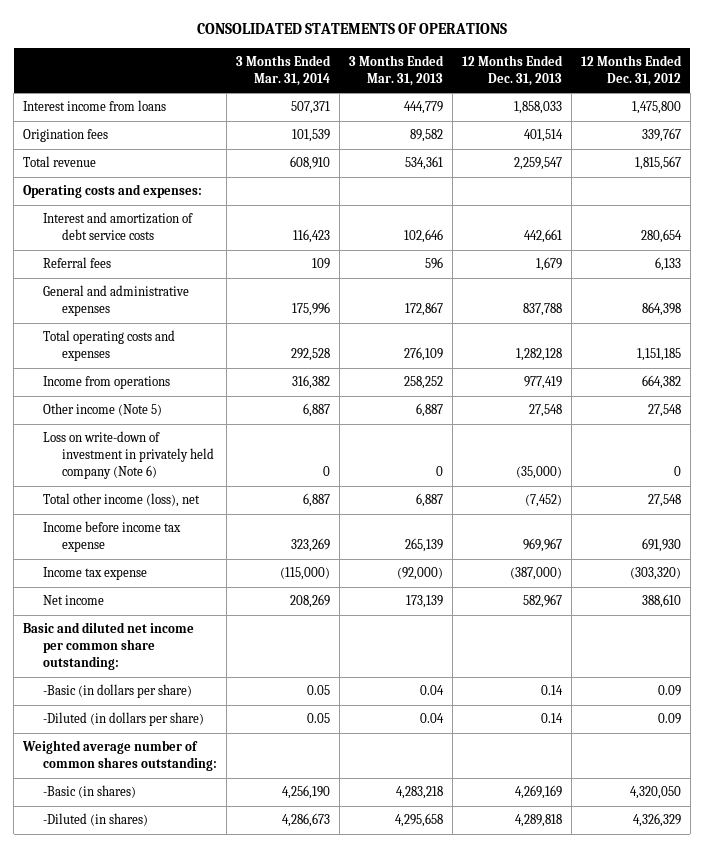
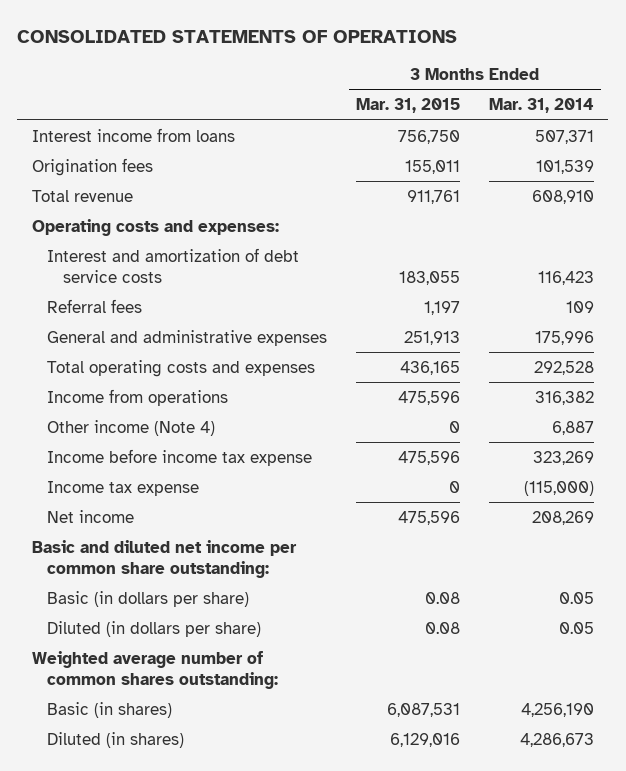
[348,54,444,86] 3 Months Ended Mar. 31, 2013 -> none
[461,54,563,86] 12 Months Ended Dec. 31, 2013 -> none
[580,54,682,86] 12 Months Ended Dec. 31, 2012 -> none
none -> [356,98,461,114] Mar. 31, 2015
[42,431,215,480] Loss on write-down of investment in privately held company (Note 6) -> none
[42,493,200,508] Total other income (loss), net -> none
[42,403,162,417] Other income (Note 5) -> [47,419,216,436] Other income (Note 4)
[42,684,192,699] -Basic (in dollars per share) -> [47,590,250,607] Basic (in dollars per share)
[42,712,204,727] -Diluted (in dollars per share) -> [47,620,262,637] Diluted (in dollars per share)
[42,785,136,799] -Basic (in shares) -> [47,701,173,718] Basic (in shares)
[42,813,148,827] -Diluted (in shares) -> [47,731,185,748] Diluted (in shares)

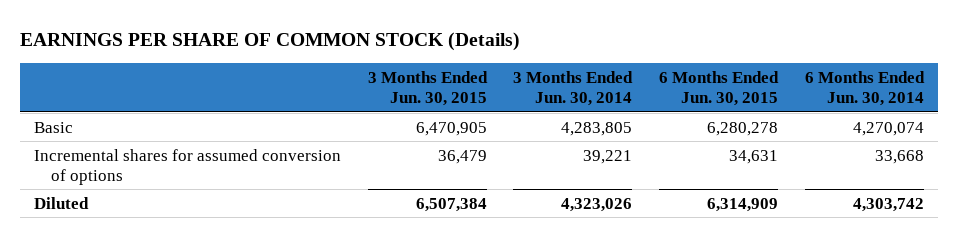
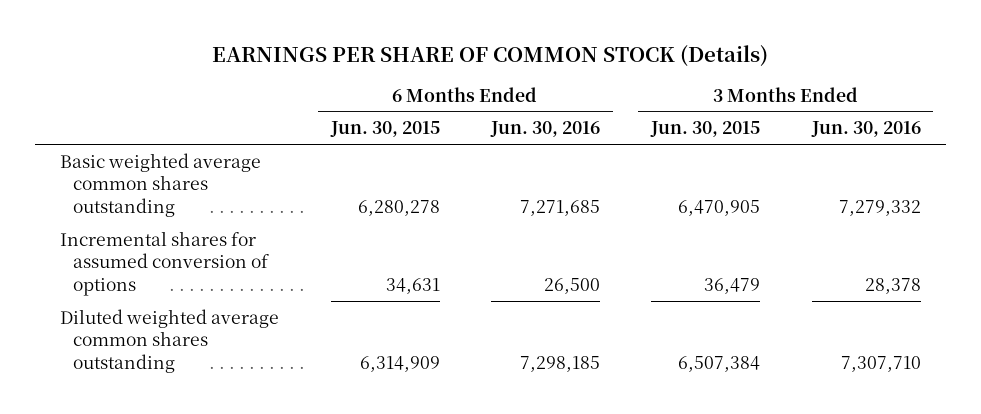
[513,70,634,106] 3 Months Ended Jun. 30, 2014 -> none
[805,70,926,106] 6 Months Ended Jun. 30, 2014 -> none
none -> [489,121,600,138] Jun. 30, 2016
none -> [810,121,921,138] Jun. 30, 2016
[33,121,73,133] Basic -> [60,152,262,218] Basic weighted average common shares outstanding
[33,196,89,209] Diluted -> [60,308,280,374] Diluted weighted average common shares outstanding

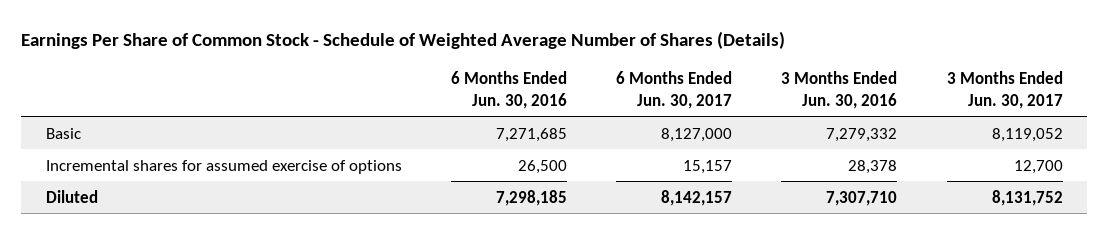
[212,45,769,68] EARNINGS PER SHARE OF COMMON STOCK (Details) -> [20,31,785,50] Earnings Per Share of Common Stock - Schedule of Weighted Average Number of Shares (Details)
[329,121,440,138] Jun. 30, 2015 -> none
[650,121,761,138] Jun. 30, 2015 -> none
none -> [616,71,733,109] 6 Months Ended Jun. 30, 2017
none -> [946,71,1063,109] 3 Months Ended Jun. 30, 2017
[60,152,262,218] Basic weighted average common shares outstanding -> [45,127,81,139] Basic
[60,230,269,297] Incremental shares for assumed conversion of options -> [45,159,402,174] Incremental shares for assumed exercise of options
[60,308,280,374] Diluted weighted average common shares outstanding -> [45,189,98,203] Diluted

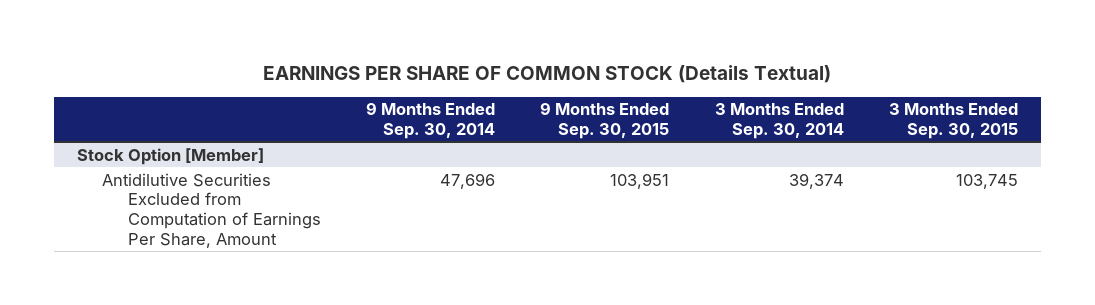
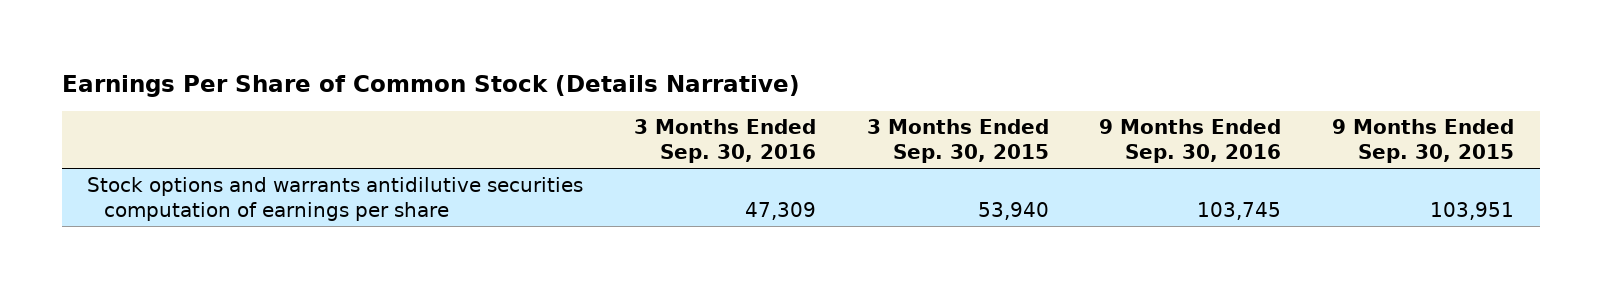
[263,64,832,83] EARNINGS PER SHARE OF COMMON STOCK (Details Textual) -> [61,75,800,98] Earnings Per Share of Common Stock (Details Narrative)
[365,102,495,139] 9 Months Ended Sep. 30, 2014 -> none
[714,103,844,139] 3 Months Ended Sep. 30, 2014 -> none
none -> [634,119,817,164] 3 Months Ended Sep. 30, 2016
none -> [1099,119,1282,164] 9 Months Ended Sep. 30, 2016
[76,147,264,165] Stock Option [Member] -> none
[102,172,321,248] Antidilutive Securities Excluded from Computation of Earnings Per Share, Amount -> [87,176,584,221] Stock options and warrants antidilutive securities computation of earnings per share
[955,173,1018,189] 103,745 -> [977,201,1049,220] 53,940

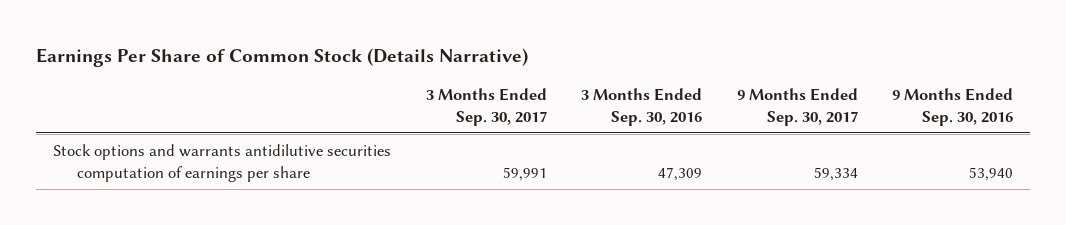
[866,119,1049,164] 3 Months Ended Sep. 30, 2015 -> none
[1332,119,1515,164] 9 Months Ended Sep. 30, 2015 -> none
none -> [425,88,547,126] 3 Months Ended Sep. 30, 2017
none -> [736,88,858,126] 9 Months Ended Sep. 30, 2017
[1197,201,1282,220] 103,745 -> [968,166,1013,181] 53,940

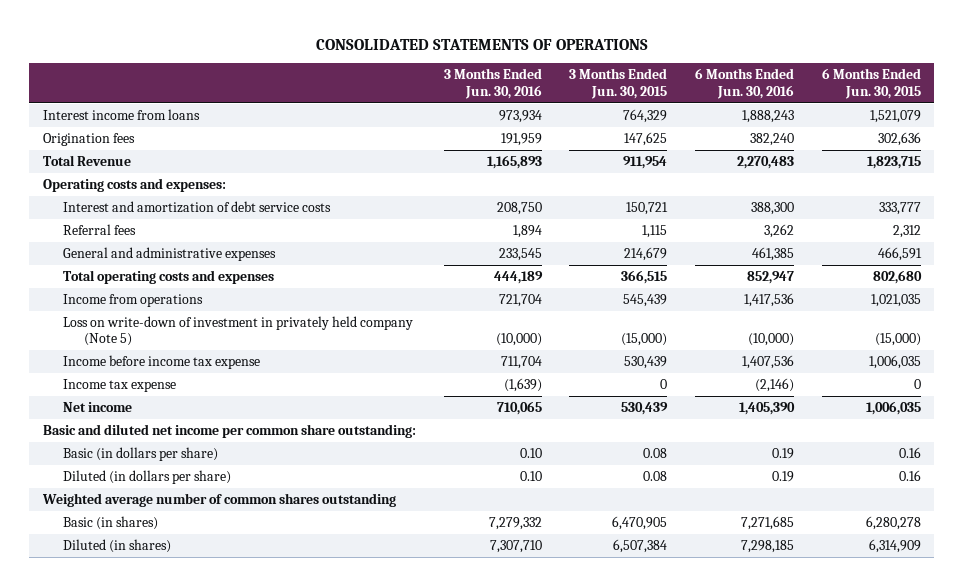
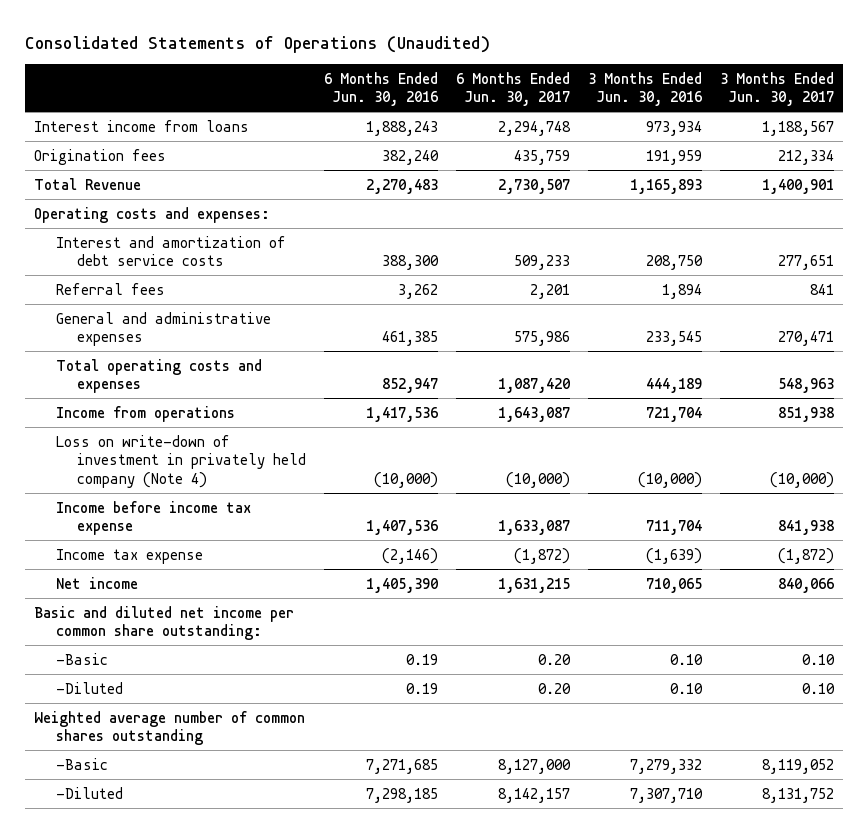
[315,38,648,50] CONSOLIDATED STATEMENTS OF OPERATIONS -> [25,35,491,53] Consolidated Statements of Operations (Unaudited)
[569,68,668,99] 3 Months Ended Jun. 30, 2015 -> none
[821,68,921,99] 6 Months Ended Jun. 30, 2015 -> none
none -> [456,71,571,107] 6 Months Ended Jun. 30, 2017
none -> [720,71,835,107] 3 Months Ended Jun. 30, 2017
[63,315,414,347] Loss on write-down of investment in privately held company (Note 5) -> [55,434,307,489] Loss on write-down of investment in privately held company (Note 4)
[63,446,219,461] Basic (in dollars per share) -> [55,652,108,665] -Basic
[63,469,232,484] Diluted (in dollars per share) -> [55,681,123,694] -Diluted
[63,515,159,530] Basic (in shares) -> [55,757,108,770] -Basic
[63,538,172,553] Diluted (in shares) -> [55,786,123,799] -Diluted

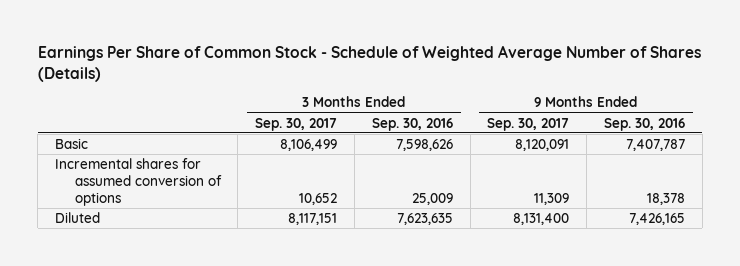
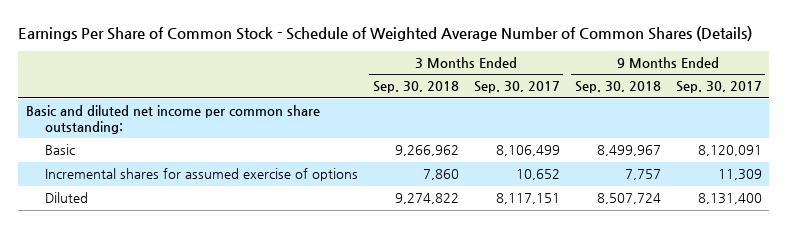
[37,45,701,83] Earnings Per Share of Common Stock - Schedule of Weighted Average Number of Shares (Details) -> [18,25,753,41] Earnings Per Share of Common Stock - Schedule of Weighted Average Number of Common Shares (Details)
[371,117,453,131] Sep. 30, 2016 -> none
[603,117,685,131] Sep. 30, 2016 -> none
none -> [372,81,459,94] Sep. 30, 2018
none -> [574,81,661,94] Sep. 30, 2018
none -> [25,105,320,134] Basic and diluted net income per common share outstanding:
[54,157,222,206] Incremental shares for assumed conversion of options -> [45,168,359,182] Incremental shares for assumed exercise of options

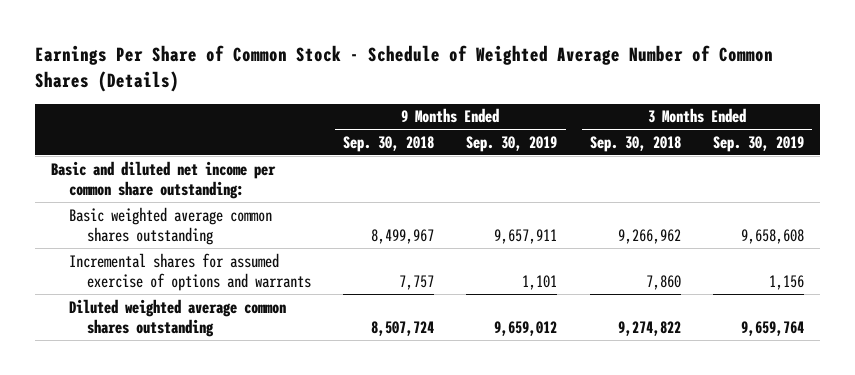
[473,81,560,94] Sep. 30, 2017 -> none
[675,81,762,94] Sep. 30, 2017 -> none
none -> [466,135,558,152] Sep. 30, 2019
none -> [713,135,805,152] Sep. 30, 2019
[45,144,76,156] Basic -> [69,206,273,246] Basic weighted average common shares outstanding
[45,168,359,182] Incremental shares for assumed exercise of options -> [69,252,311,292] Incremental shares for assumed exercise of options and warrants
[45,192,89,204] Diluted -> [69,298,287,338] Diluted weighted average common shares outstanding

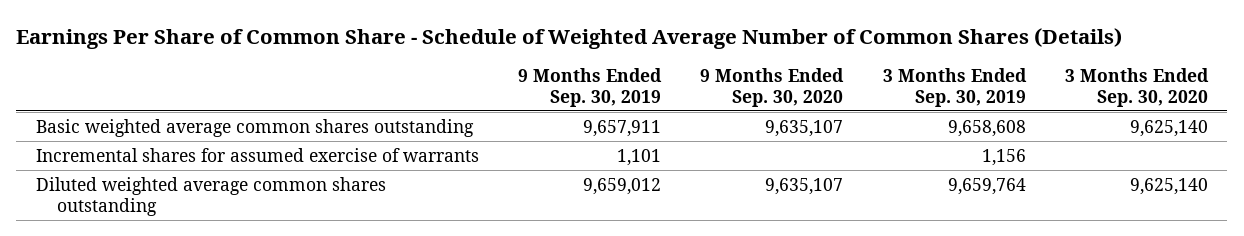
[35,45,774,93] Earnings Per Share of Common Stock - Schedule of Weighted Average Number of Common Shares (Details) -> [16,27,1123,49] Earnings Per Share of Common Share - Schedule of Weighted Average Number of Common Shares (Details)
[343,135,435,152] Sep. 30, 2018 -> none
[589,135,681,152] Sep. 30, 2018 -> none
none -> [700,68,845,107] 9 Months Ended Sep. 30, 2020
none -> [1064,68,1209,107] 3 Months Ended Sep. 30, 2020
[51,160,277,200] Basic and diluted net income per common share outstanding: -> none
[69,252,311,292] Incremental shares for assumed exercise of options and warrants -> [35,147,479,162] Incremental shares for assumed exercise of warrants

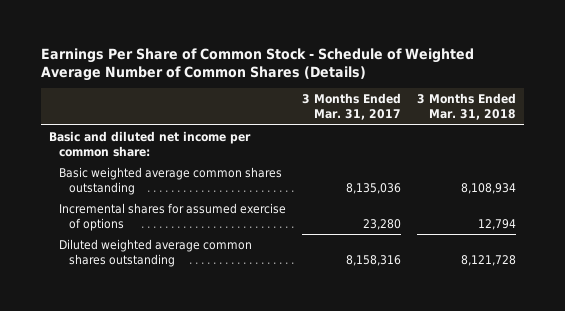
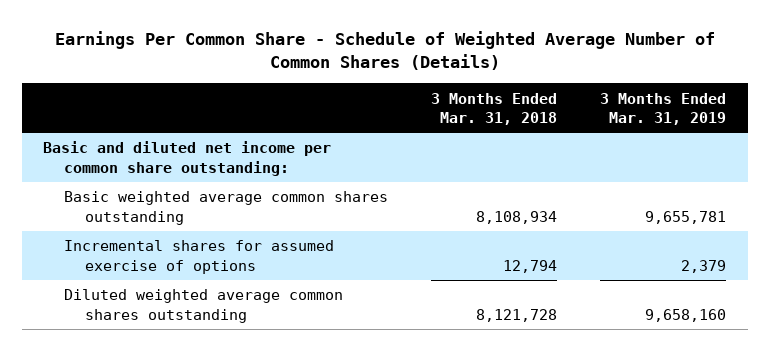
[40,47,474,81] Earnings Per Share of Common Stock - Schedule of Weighted Average Number of Common Shares (Details) -> [54,31,715,71] Earnings Per Common Share - Schedule of Weighted Average Number of Common Shares (Details)
[302,93,402,121] 3 Months Ended Mar. 31, 2017 -> none
none -> [600,92,727,125] 3 Months Ended Mar. 31, 2019
[48,130,251,157] Basic and diluted net income per common share: -> [43,141,332,176] Basic and diluted net income per common share outstanding:

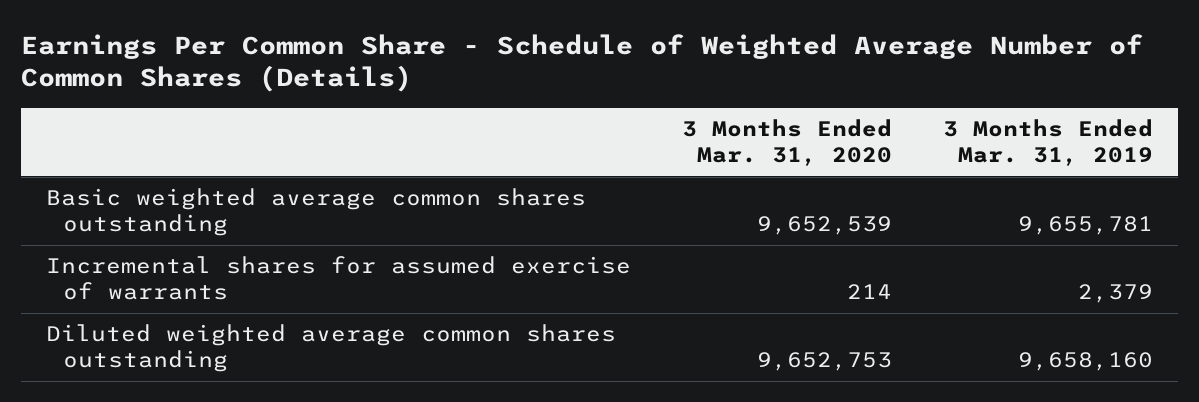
[431,92,558,125] 3 Months Ended Mar. 31, 2018 -> none
none -> [681,118,892,167] 3 Months Ended Mar. 31, 2020
[43,141,332,176] Basic and diluted net income per common share outstanding: -> none
[64,240,335,274] Incremental shares for assumed exercise of options -> [46,256,632,301] Incremental shares for assumed exercise of warrants

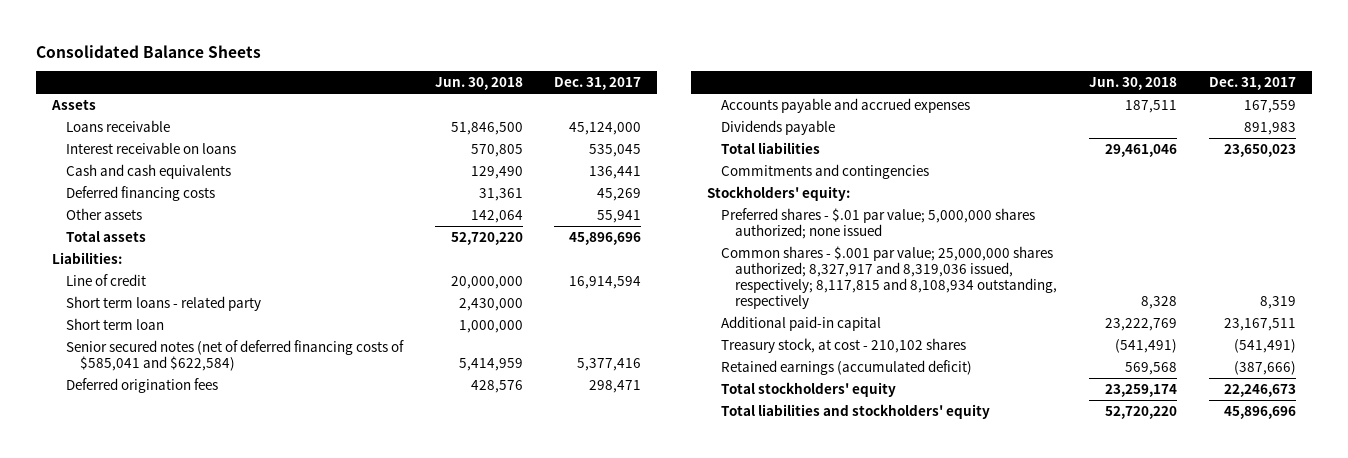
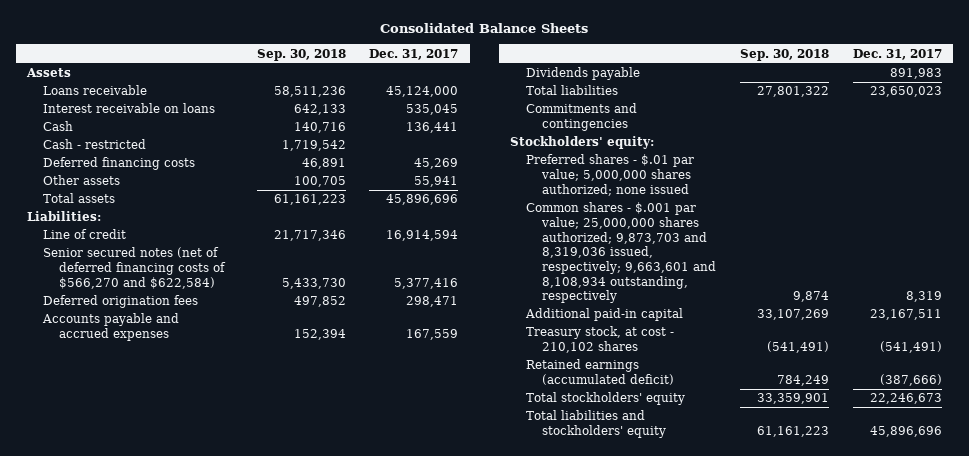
[434,77,523,91] Jun. 30, 2018 -> none
none -> [256,48,346,61] Sep. 30, 2018
[66,163,232,179] Cash and cash equivalents -> [43,121,74,132] Cash
none -> [43,139,147,150] Cash - restricted
[66,295,262,311] Short term loans - related party -> none
[66,317,165,330] Short term loan -> none
[66,339,405,371] Senior secured notes (net of deferred financing costs of $585,041 and $622,584) -> [43,247,227,289] Senior secured notes (net of deferred financing costs of $566,270 and $622,584)
[720,245,1057,309] Common shares - $.001 par value; 25,000,000 shares authorized; 8,327,917 and 8,319,036 issued, respectively; 8,117,815 and 8,108,934 outstanding, respectively -> [526,202,717,304] Common shares - $.001 par value; 25,000,000 shares authorized; 9,873,703 and 8,319,036 issued, respectively; 9,663,601 and 8,108,934 outstanding, respectively

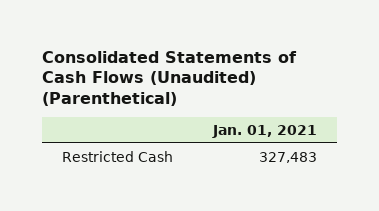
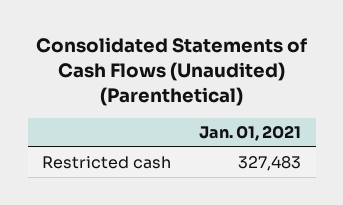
[61,150,173,162] Restricted Cash -> [41,156,171,170] Restricted cash

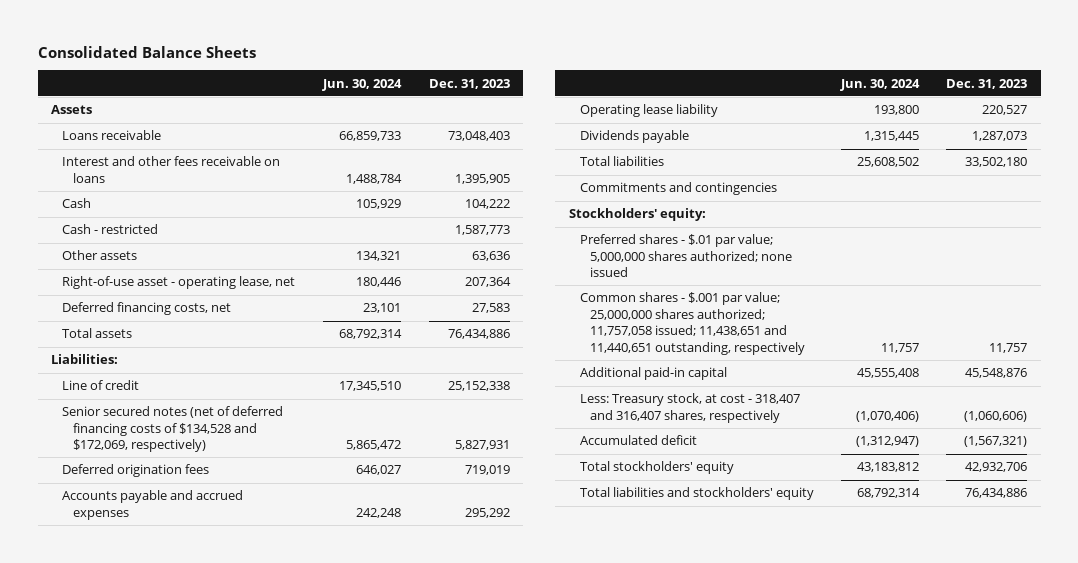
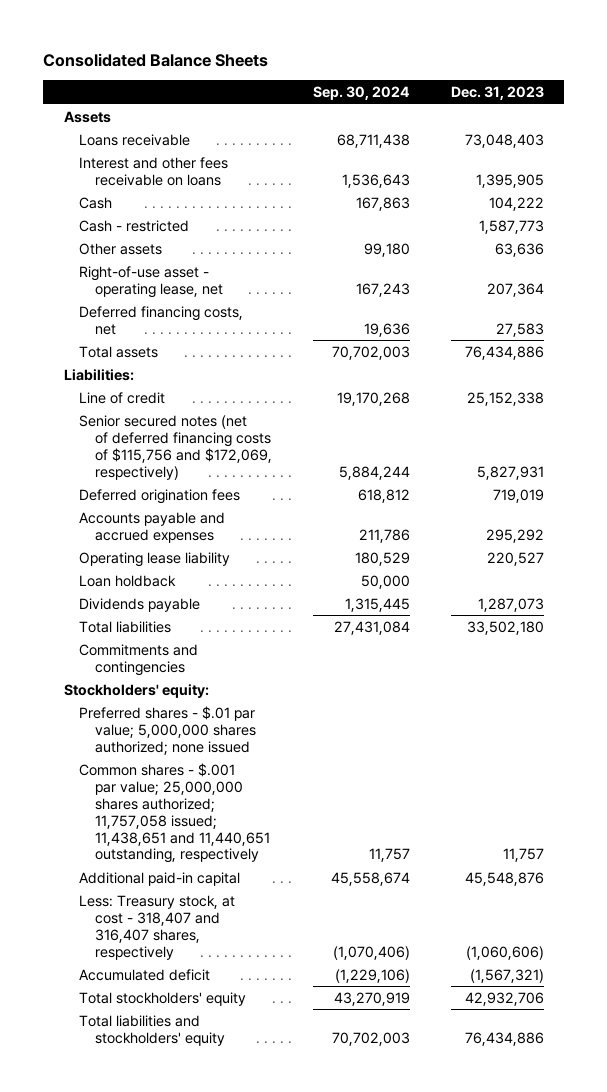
[322,78,403,91] Jun. 30, 2024 -> none
none -> [312,86,410,101] Sep. 30, 2024
[62,406,284,453] Senior secured notes (net of deferred financing costs of $134,528 and $172,069, respectively) -> [79,414,273,480] Senior secured notes (net of deferred financing costs of $115,756 and $172,069, respectively)
none -> [79,574,177,587] Loan holdback

